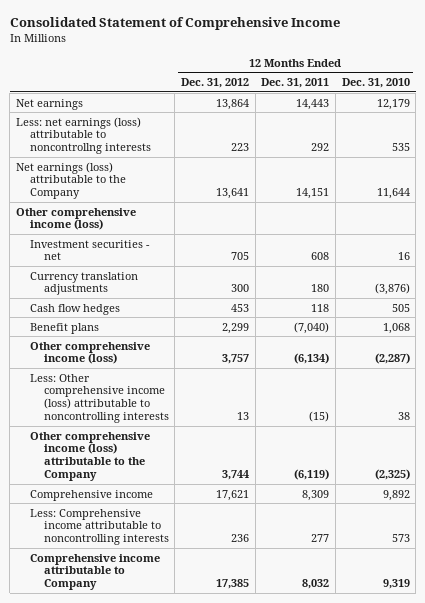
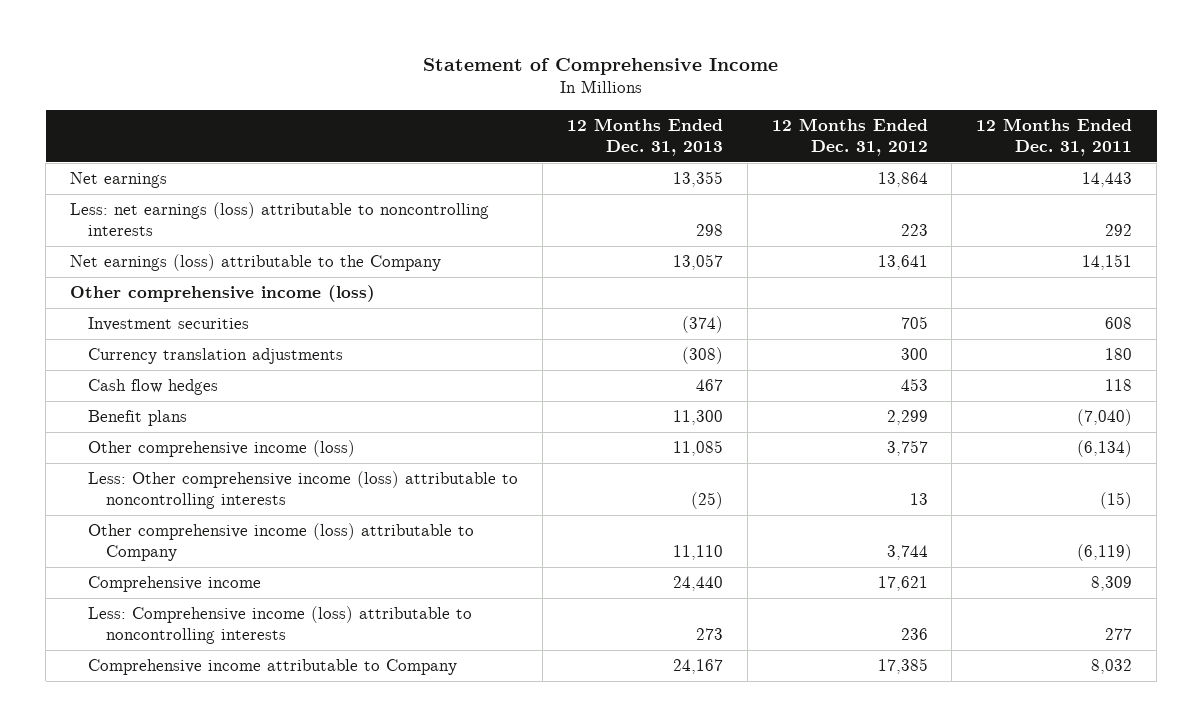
[9,16,340,30] Consolidated Statement of Comprehensive Income -> [423,58,779,76] Statement of Comprehensive Income
[341,77,410,88] Dec. 31, 2010 -> none
none -> [566,118,723,156] 12 Months Ended Dec. 31, 2013
[15,116,151,155] Less: net earnings (loss) attributable to noncontrollng interests -> [69,202,489,236] Less: net earnings (loss) attributable to noncontrolling interests
[29,239,150,261] Investment securities - net -> [88,317,250,332] Investment securities
[29,431,150,482] Other comprehensive income (loss) attributable to the Company -> [88,523,475,561] Other comprehensive income (loss) attributable to Company
[29,508,169,546] Less: Comprehensive income attributable to noncontrolling interests -> [88,606,473,644] Less: Comprehensive income (loss) attributable to noncontrolling interests

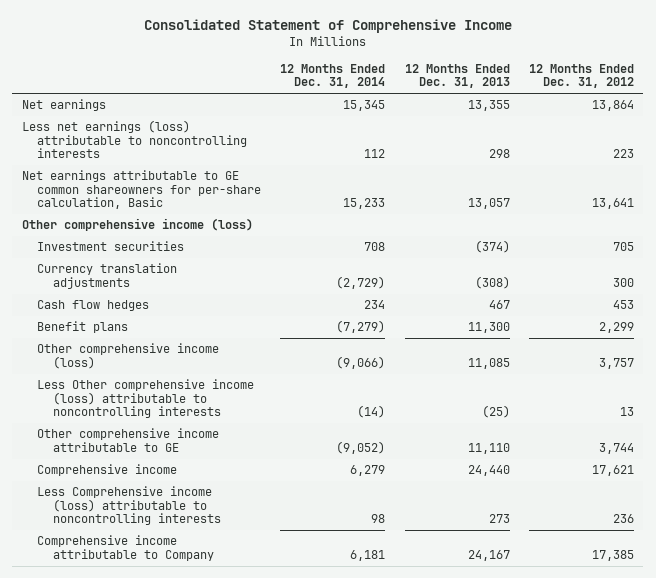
[423,58,779,76] Statement of Comprehensive Income -> [143,19,512,34] Consolidated Statement of Comprehensive Income
[976,118,1133,156] 12 Months Ended Dec. 31, 2011 -> none
none -> [280,64,386,89] 12 Months Ended Dec. 31, 2014
[69,202,489,236] Less: net earnings (loss) attributable to noncontrolling interests -> [21,120,248,159] Less net earnings (loss) attributable to noncontrolling interests
[69,254,441,272] Net earnings (loss) attributable to the Company -> [21,170,262,210] Net earnings attributable to GE common shareowners for per-share calculation, Basic
[88,471,519,509] Less: Other comprehensive income (loss) attributable to noncontrolling interests -> [37,379,255,419] Less Other comprehensive income (loss) attributable to noncontrolling interests
[88,523,475,561] Other comprehensive income (loss) attributable to Company -> [37,428,220,452] Other comprehensive income attributable to GE
[88,606,473,644] Less: Comprehensive income (loss) attributable to noncontrolling interests -> [37,486,221,526] Less Comprehensive income (loss) attributable to noncontrolling interests

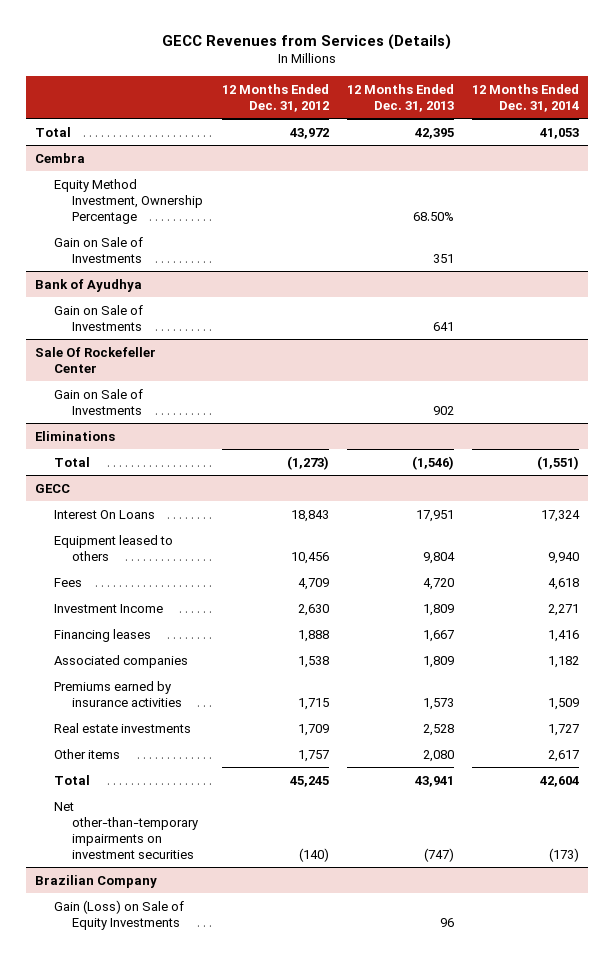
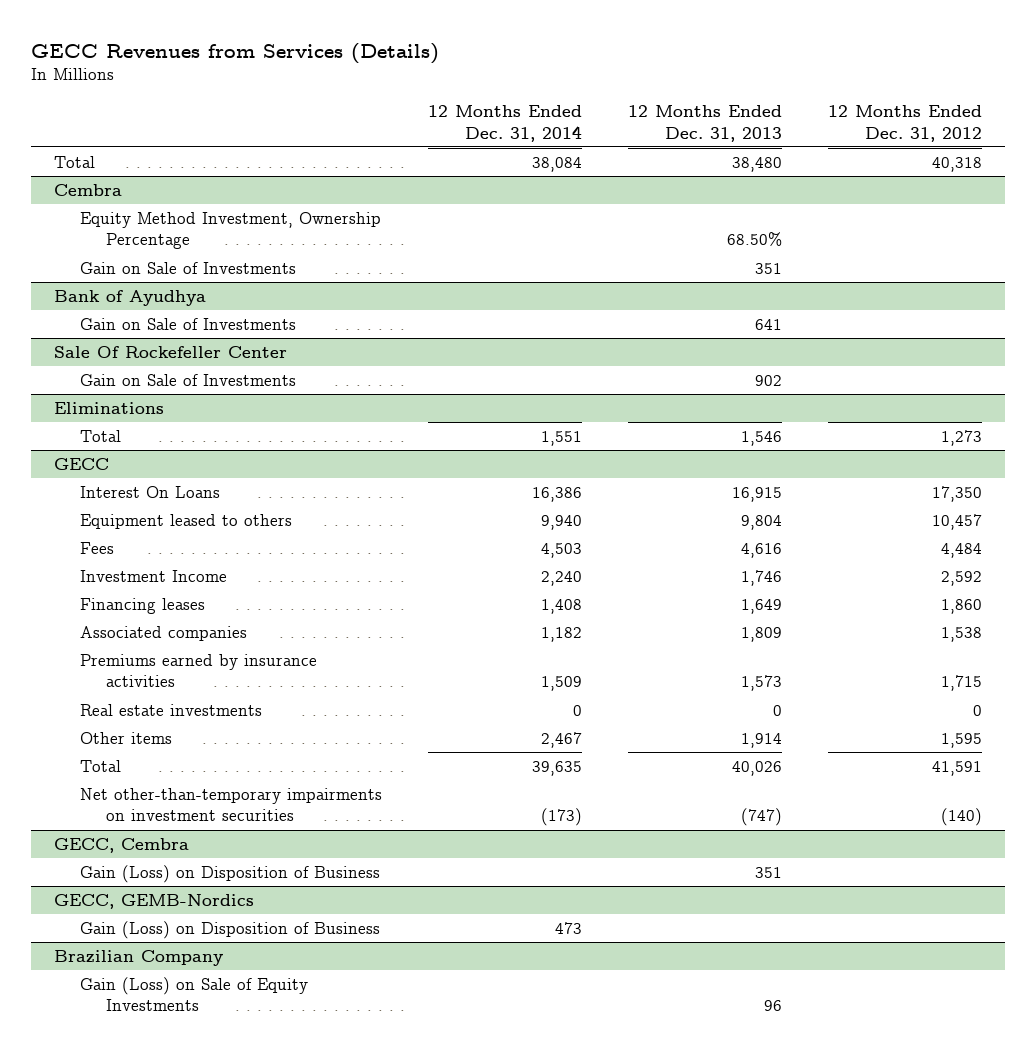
[289,127,329,139] 43,972 -> [931,157,982,173] 40,318
[414,127,454,139] 42,395 -> [731,157,782,173] 38,480
[540,127,580,139] 41,053 -> [531,157,582,173] 38,084
[286,455,329,470] (1,273) -> [940,430,982,447] 1,273
[411,455,454,470] (1,546) -> [740,431,782,447] 1,546
[537,455,580,470] (1,551) -> [540,431,582,447] 1,551
[290,509,329,522] 18,843 -> [931,486,982,503] 17,350
[415,509,454,522] 17,951 -> [731,487,782,503] 16,915
[541,509,581,522] 17,324 -> [531,487,582,503] 16,386
[290,551,329,564] 10,456 -> [931,514,982,531] 10,457
[297,577,329,590] 4,709 -> [940,543,982,559] 4,484
[422,577,454,590] 4,720 -> [740,543,782,559] 4,616
[548,577,580,590] 4,618 -> [540,543,582,559] 4,503
[297,603,329,616] 2,630 -> [940,571,982,587] 2,592
[422,603,454,616] 1,809 -> [740,570,782,587] 1,746
[548,603,580,616] 2,271 -> [540,571,582,587] 2,240
[297,629,329,642] 1,888 -> [940,599,982,615] 1,860
[422,629,454,642] 1,667 -> [740,599,782,615] 1,649
[548,629,580,642] 1,416 -> [540,599,582,615] 1,408
[297,723,329,736] 1,709 -> [972,705,982,717] 0
[422,723,454,736] 2,528 -> [772,705,782,717] 0
[548,723,580,736] 1,727 -> [572,705,582,717] 0
[297,749,329,762] 1,757 -> [940,733,982,749] 1,595
[422,749,454,762] 2,080 -> [740,733,782,749] 1,914
[548,749,580,762] 2,617 -> [540,732,582,749] 2,467
[289,775,329,787] 45,245 -> [931,761,982,777] 41,591
[414,775,454,787] 43,941 -> [731,761,782,777] 40,026
[540,775,580,787] 42,604 -> [531,761,582,777] 39,635
none -> [54,838,190,854] GECC, Cembra
none -> [79,865,380,884] Gain (Loss) on Disposition of Business
none -> [54,894,255,910] GECC, GEMB-Nordics
none -> [79,921,380,940] Gain (Loss) on Disposition of Business

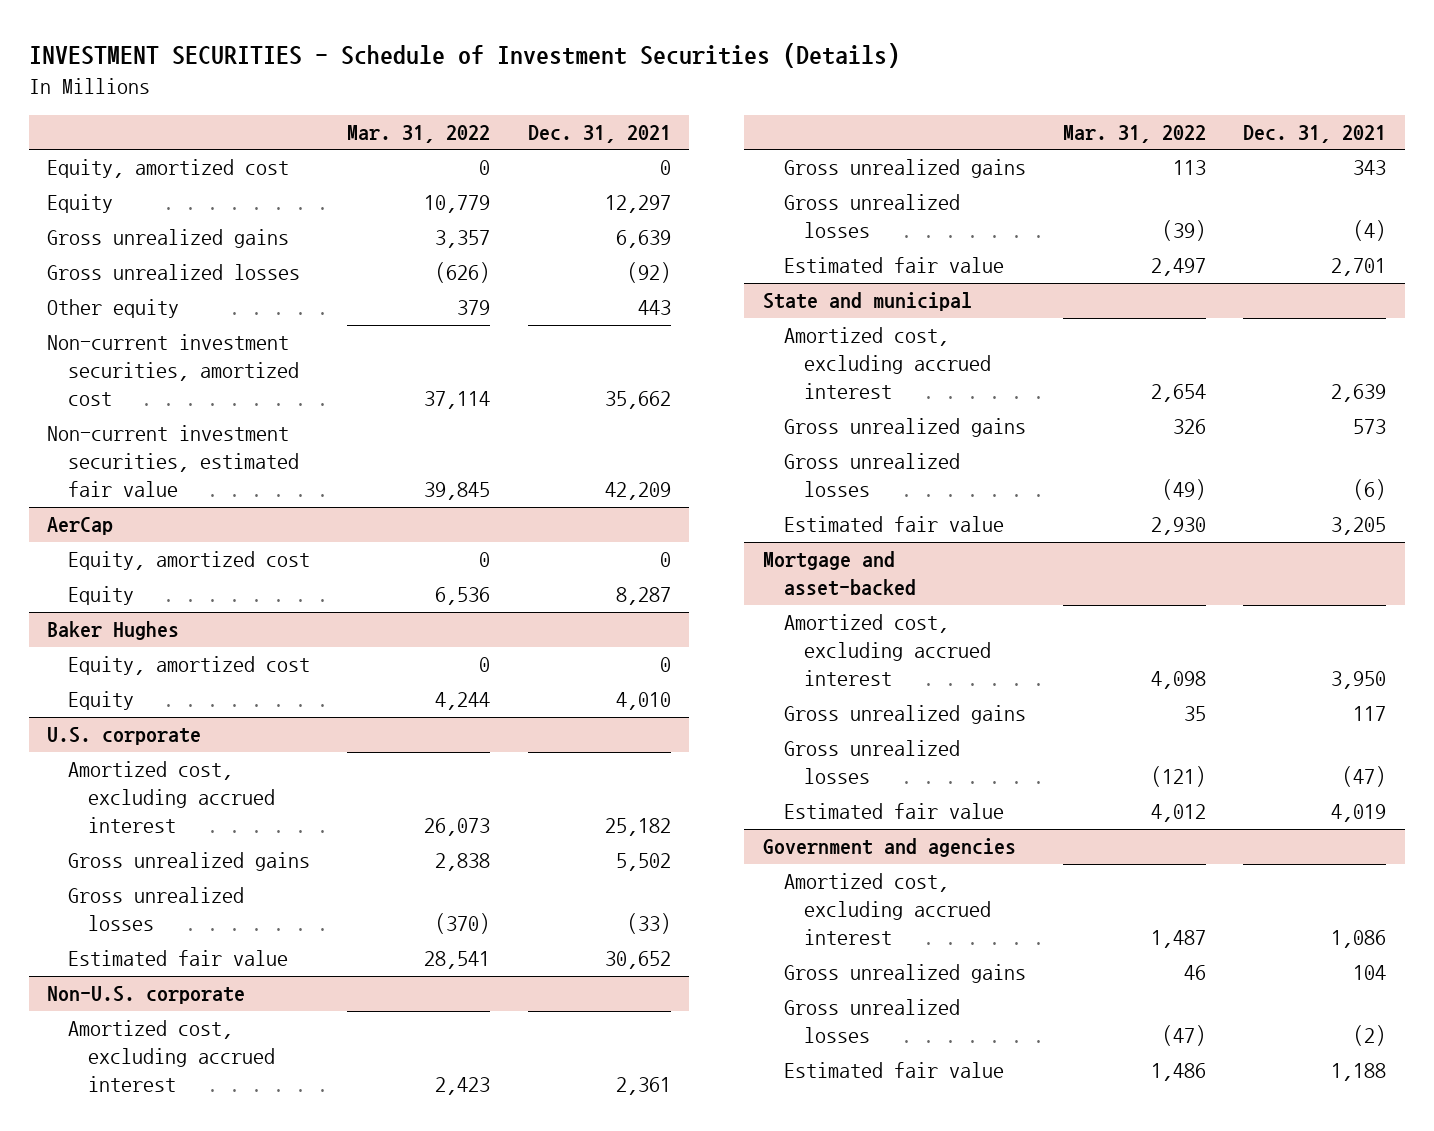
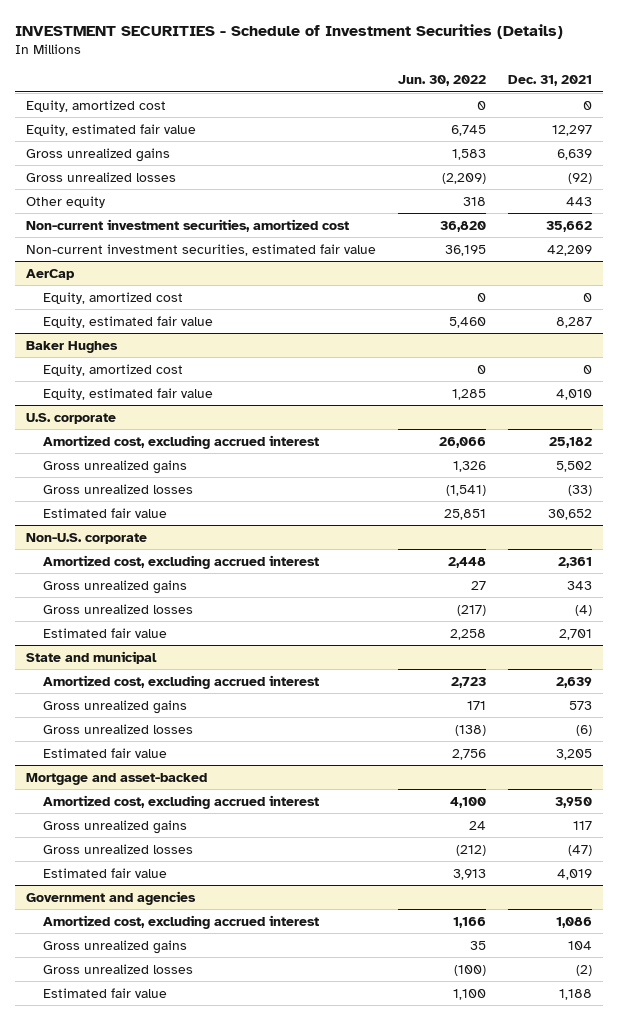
[347,125,491,144] Mar. 31, 2022 -> none
none -> [397,75,486,87] Jun. 30, 2022
[47,194,114,214] Equity -> [25,123,196,136] Equity, estimated fair value
[67,586,134,606] Equity -> [42,315,213,328] Equity, estimated fair value
[67,691,134,711] Equity -> [42,387,213,400] Equity, estimated fair value

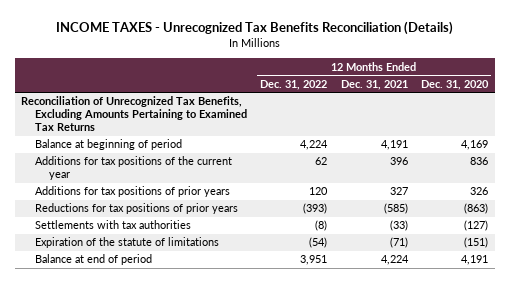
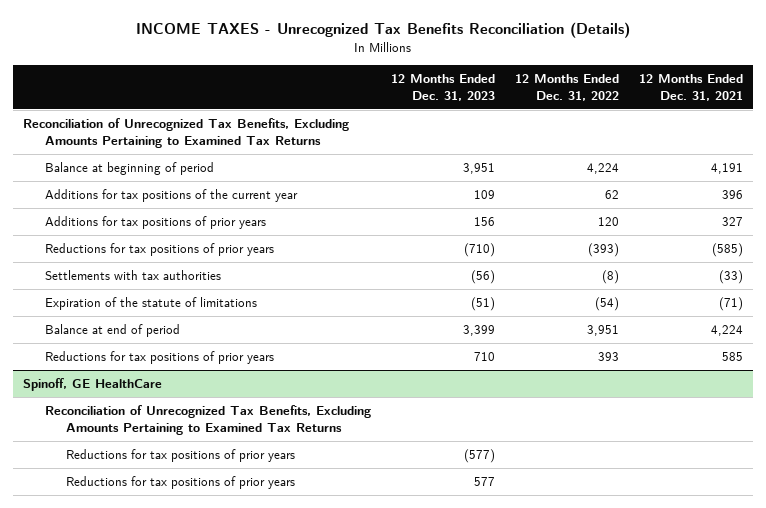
[421,79,490,90] Dec. 31, 2020 -> none
none -> [390,74,495,101] 12 Months Ended Dec. 31, 2023
none -> [44,351,274,365] Reductions for tax positions of prior years
none -> [23,378,163,392] Spinoff, GE HealthCare
none -> [44,405,371,435] Reconciliation of Unrecognized Tax Benefits, Excluding Amounts Pertaining to Examined Tax Returns
none -> [65,449,295,463] Reductions for tax positions of prior years
none -> [65,476,295,490] Reductions for tax positions of prior years

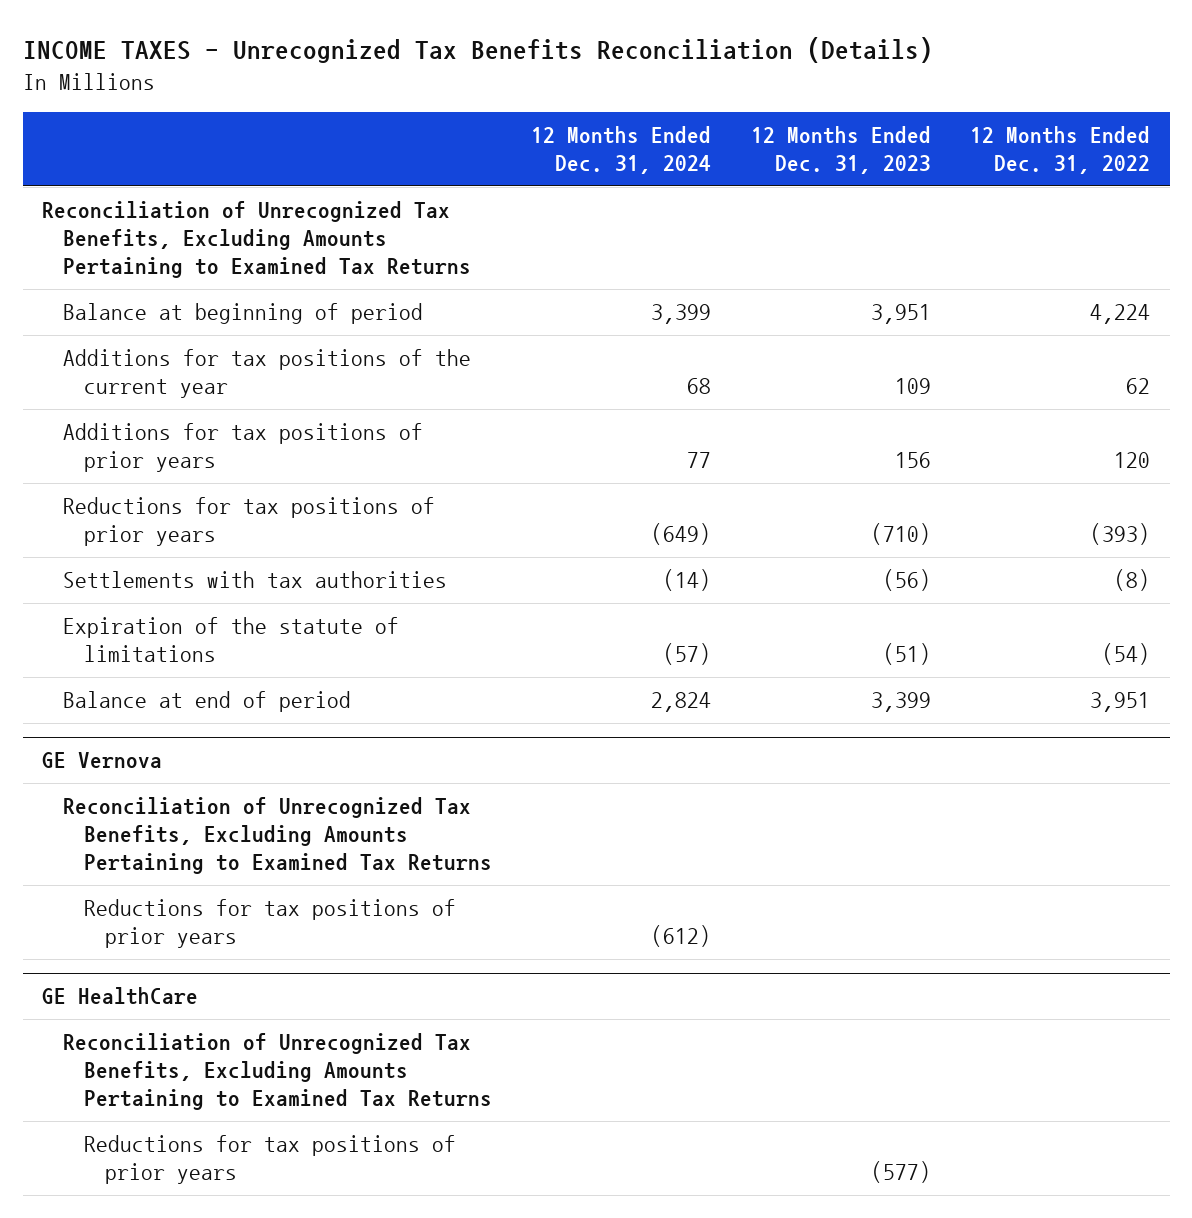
[638,74,743,101] 12 Months Ended Dec. 31, 2021 -> none
none -> [531,126,712,175] 12 Months Ended Dec. 31, 2024
[44,351,274,365] Reductions for tax positions of prior years -> none
[23,378,163,392] Spinoff, GE HealthCare -> none
none -> [42,752,163,769] GE Vernova
none -> [84,899,457,949] Reductions for tax positions of prior years
none -> [42,987,199,1006] GE HealthCare
none -> [63,1033,493,1111] Reconciliation of Unrecognized Tax Benefits, Excluding Amounts Pertaining to Examined Tax Returns
[65,476,295,490] Reductions for tax positions of prior years -> none

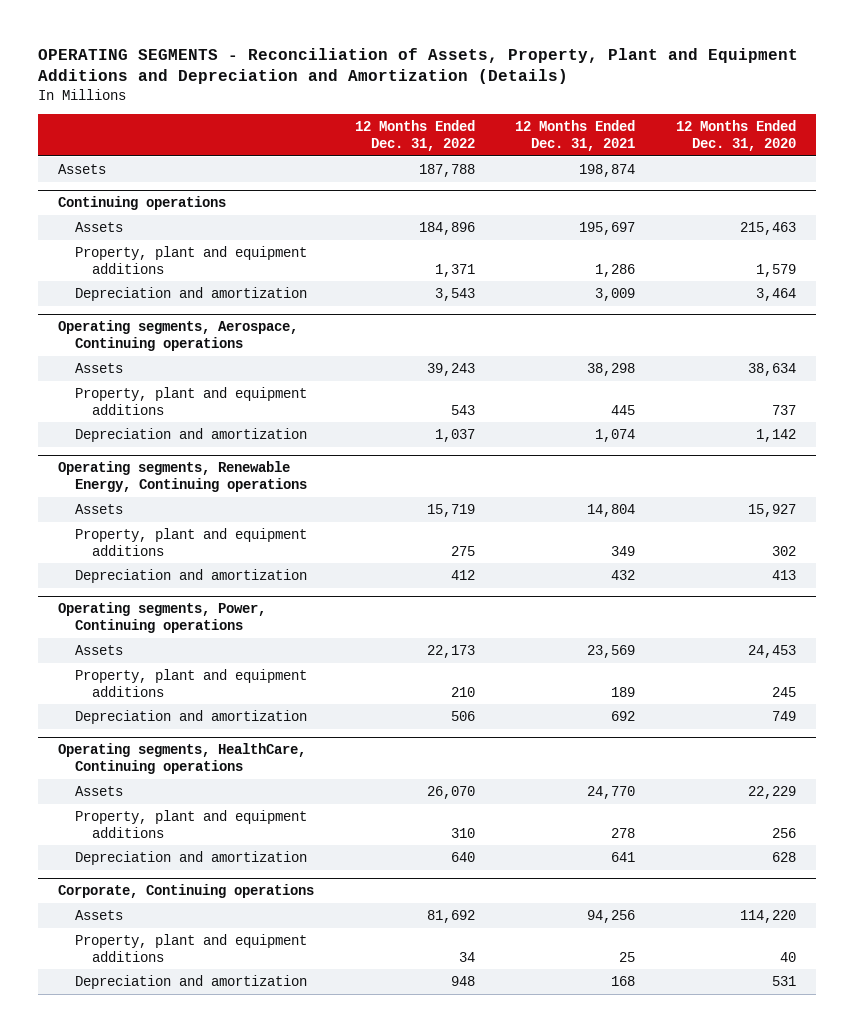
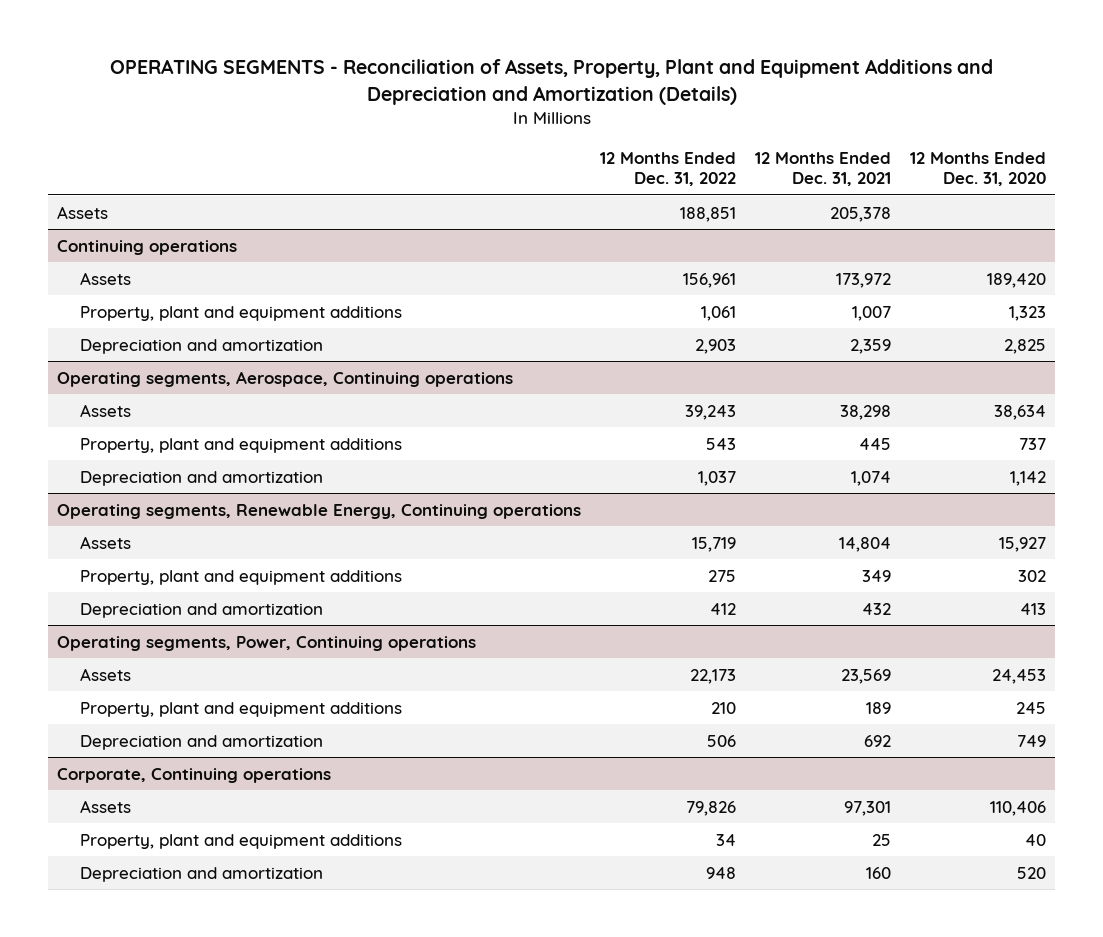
[418,163,475,177] 187,788 -> [680,206,737,222] 188,851
[579,163,636,177] 198,874 -> [830,206,892,222] 205,378
[418,221,475,235] 184,896 -> [683,272,737,288] 156,961
[579,221,636,235] 195,697 -> [836,272,892,288] 173,972
[739,221,796,235] 215,463 -> [987,272,1047,288] 189,420
[434,263,475,277] 1,371 -> [701,305,737,321] 1,061
[595,263,636,277] 1,286 -> [852,305,892,321] 1,007
[755,263,796,277] 1,579 -> [1009,305,1047,321] 1,323
[434,287,475,301] 3,543 -> [695,338,737,354] 2,903
[595,287,636,301] 3,009 -> [850,338,892,354] 2,359
[755,287,796,301] 3,464 -> [1004,338,1047,354] 2,825
[58,743,307,775] Operating segments, HealthCare, Continuing operations -> none
[75,785,124,796] Assets -> none
[75,809,308,838] Property, plant and equipment additions -> none
[75,850,308,865] Depreciation and amortization -> none
[426,909,475,923] 81,692 -> [686,800,737,816] 79,826
[587,909,636,923] 94,256 -> [844,800,892,816] 97,301
[739,909,796,923] 114,220 -> [990,800,1047,816] 110,406
[611,975,636,986] 168 -> [866,866,892,879] 160
[771,975,796,986] 531 -> [1017,866,1047,879] 520

